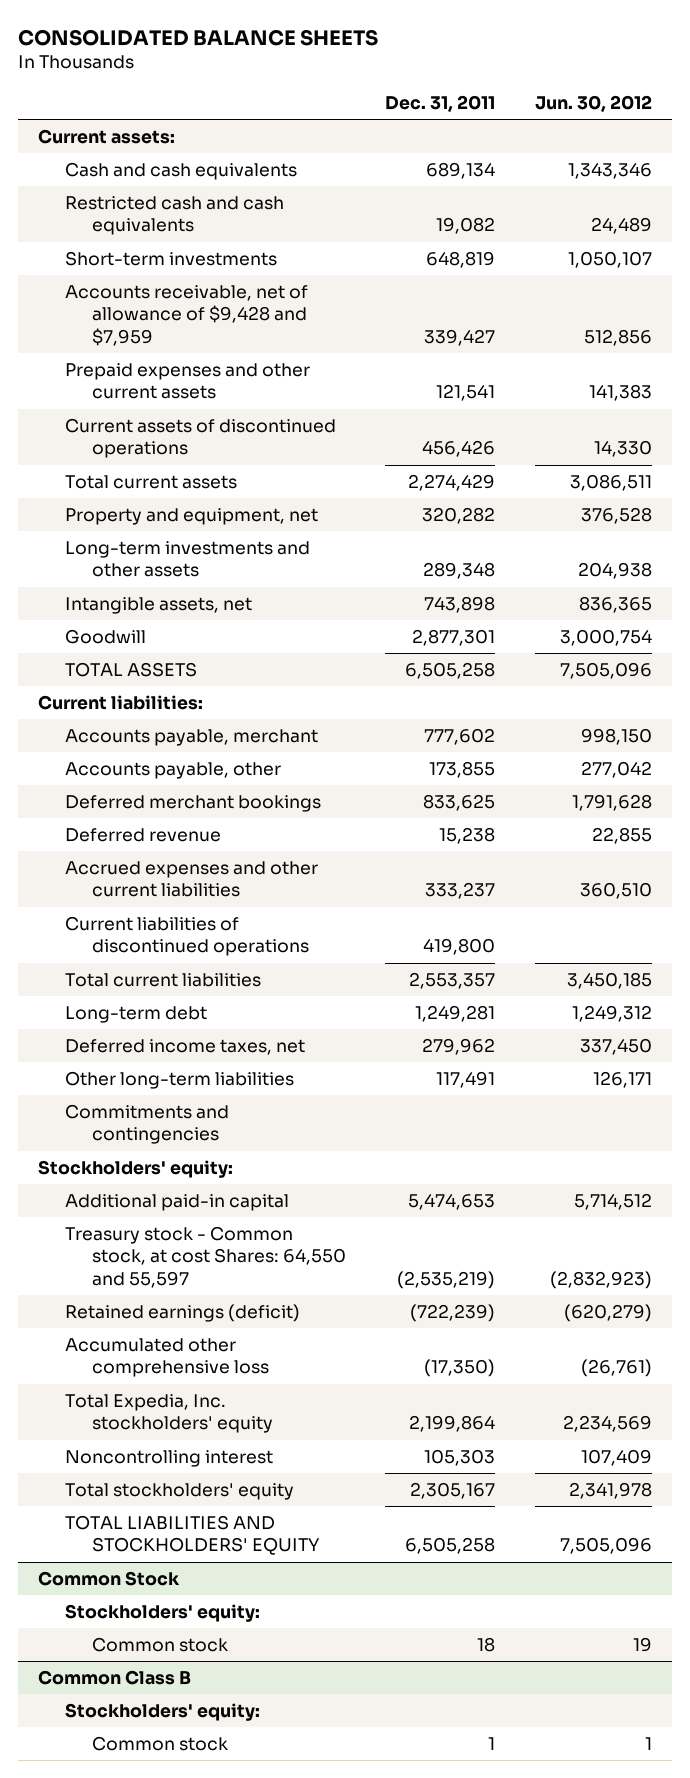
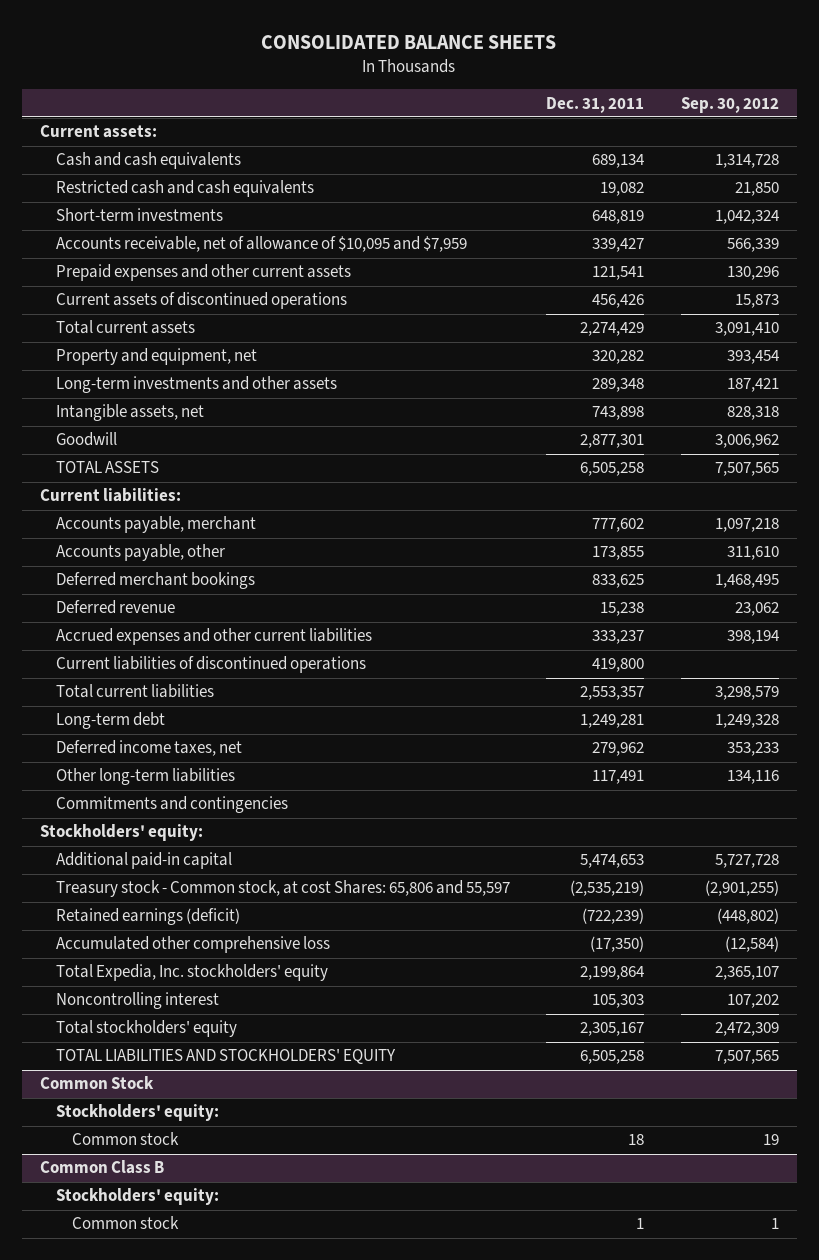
[535,94,653,112] Jun. 30, 2012 -> none
none -> [680,96,779,113] Sep. 30, 2012
[64,285,308,346] Accounts receivable, net of allowance of $9,428 and $7,959 -> [56,236,468,253] Accounts receivable, net of allowance of $10,095 and $7,959
[64,1226,346,1288] Treasury stock - Common stock, at cost Shares: 64,550 and 55,597 -> [56,880,511,898] Treasury stock - Common stock, at cost Shares: 65,806 and 55,597

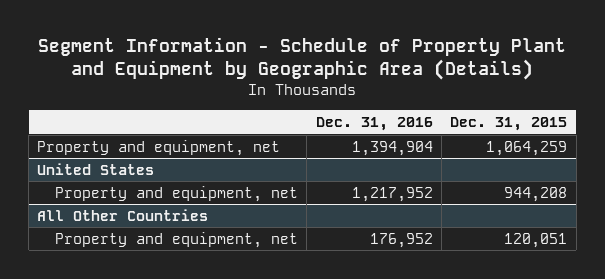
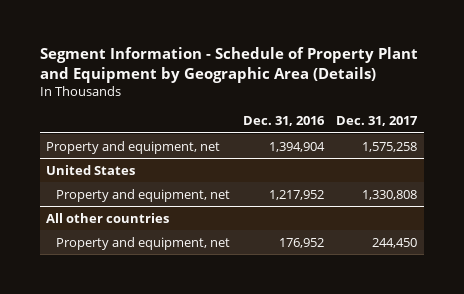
[450,117,568,132] Dec. 31, 2015 -> none
none -> [336,116,419,127] Dec. 31, 2017
[37,208,209,221] All Other Countries -> [46,212,170,223] All other countries

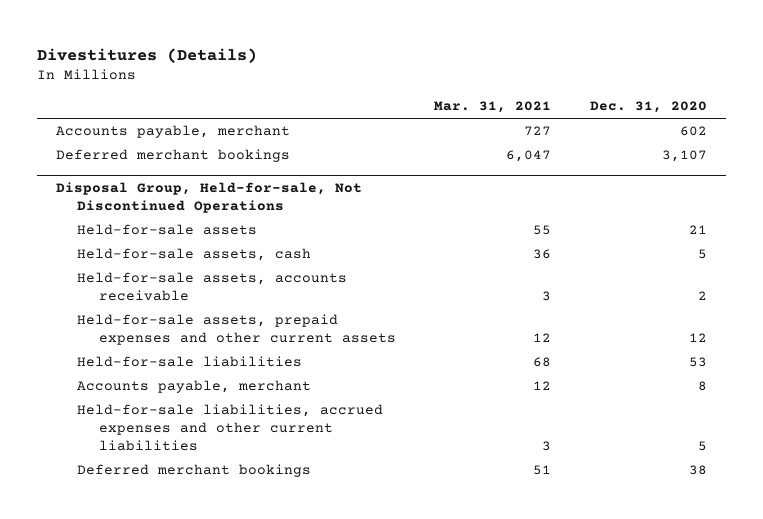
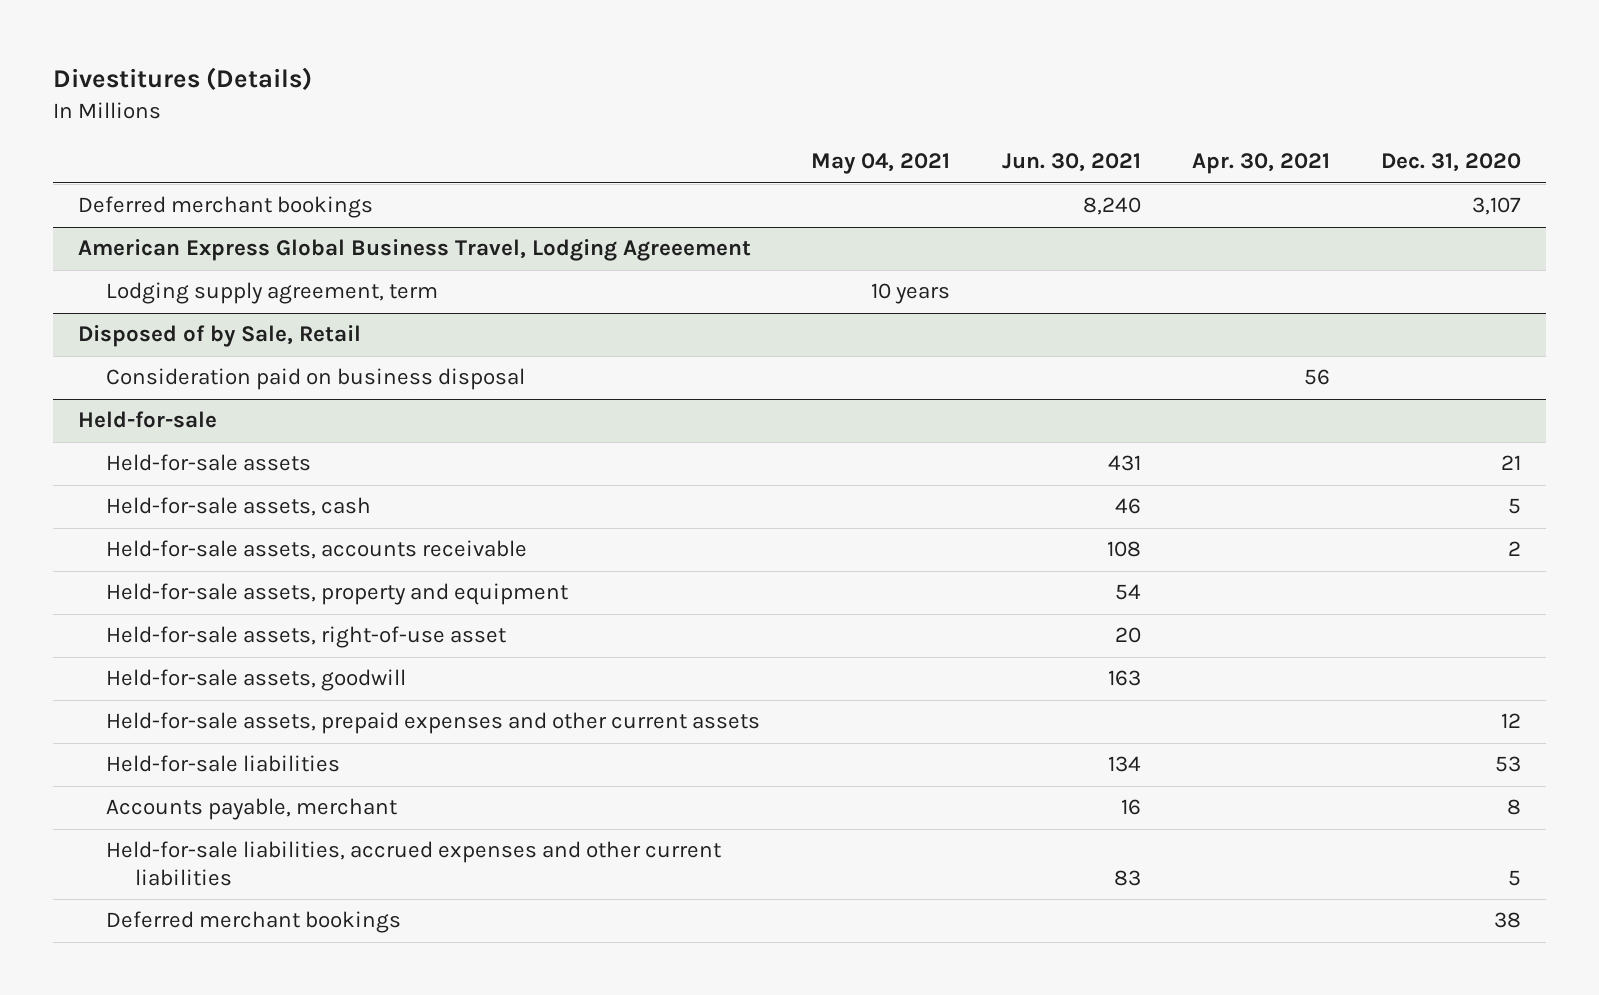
[434,101,552,114] Mar. 31, 2021 -> none
none -> [811,153,951,175] May 04, 2021
none -> [1001,153,1141,173] Jun. 30, 2021
none -> [1191,153,1330,175] Apr. 30, 2021
[56,125,291,139] Accounts payable, merchant -> none
none -> [78,239,752,262] American Express Global Business Travel, Lodging Agreeement
none -> [106,282,439,305] Lodging supply agreement, term
none -> [78,325,362,348] Disposed of by Sale, Retail
none -> [106,368,526,391] Consideration paid on business disposal
[56,182,363,213] Disposal Group, Held-for-sale, Not Discontinued Operations -> [78,411,218,429] Held-for-sale
none -> [106,583,569,606] Held-for-sale assets, property and equipment
none -> [106,626,507,649] Held-for-sale assets, right-of-use asset
none -> [106,669,407,692] Held-for-sale assets, goodwill

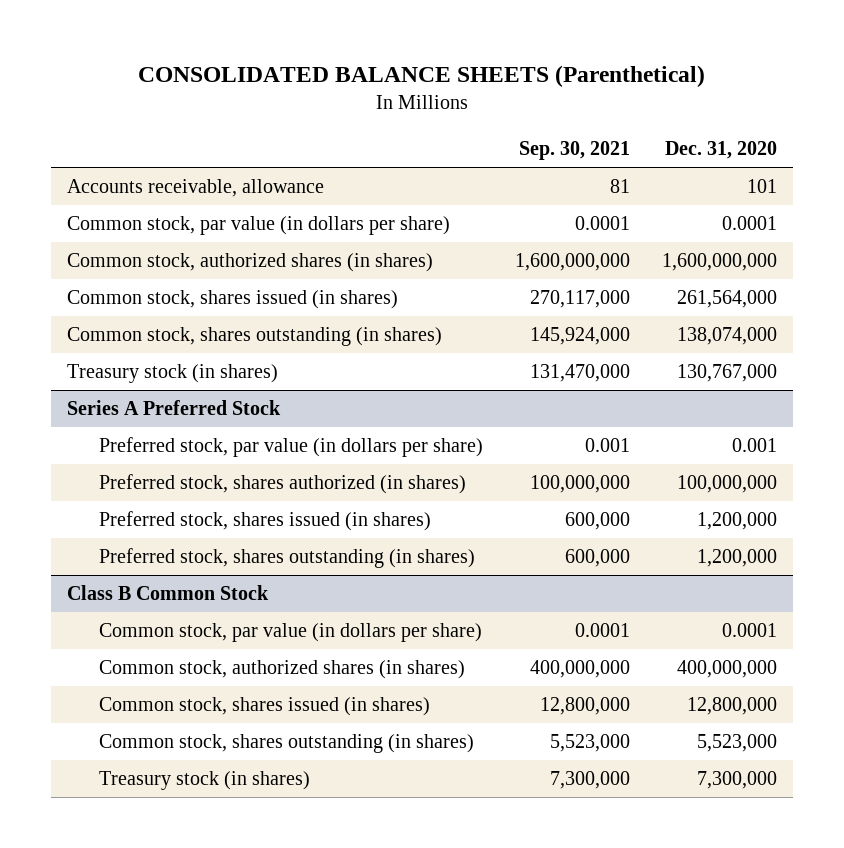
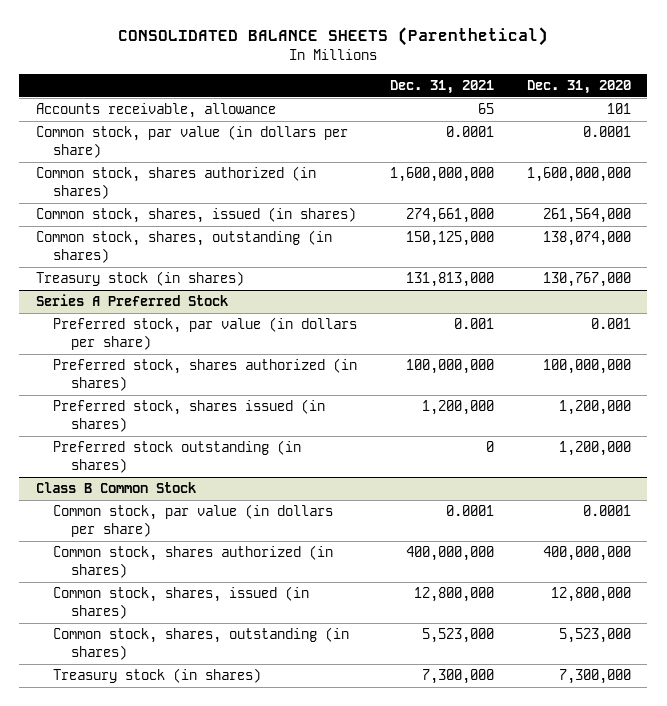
[518,140,630,160] Sep. 30, 2021 -> none
none -> [390,80,495,95] Dec. 31, 2021
[66,253,433,273] Common stock, authorized shares (in shares) -> [35,166,316,200] Common stock, shares authorized (in shares)
[66,290,398,310] Common stock, shares issued (in shares) -> [35,207,356,224] Common stock, shares, issued (in shares)
[66,327,442,347] Common stock, shares outstanding (in shares) -> [35,230,332,264] Common stock, shares, outstanding (in shares)
[98,548,475,569] Preferred stock, shares outstanding (in shares) -> [53,440,302,474] Preferred stock outstanding (in shares)
[98,660,465,680] Common stock, authorized shares (in shares) -> [53,545,334,579] Common stock, shares authorized (in shares)
[98,697,430,717] Common stock, shares issued (in shares) -> [53,586,310,620] Common stock, shares, issued (in shares)
[98,734,474,754] Common stock, shares outstanding (in shares) -> [53,627,350,661] Common stock, shares, outstanding (in shares)

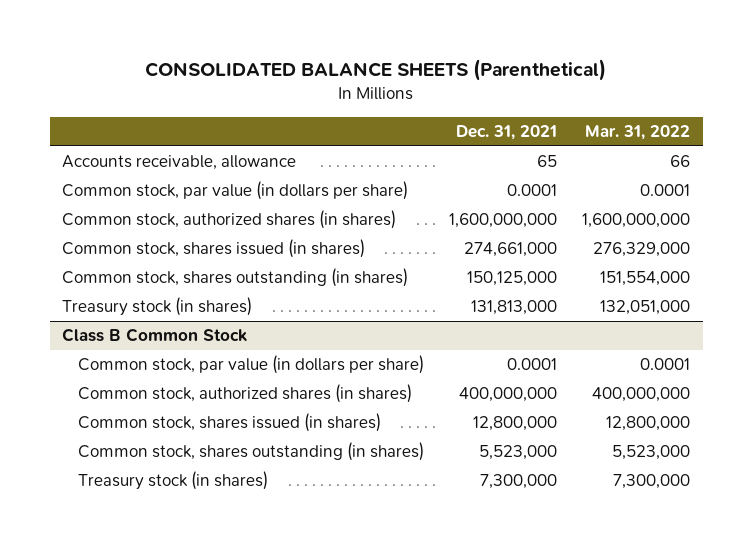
[527,80,632,95] Dec. 31, 2020 -> none
none -> [585,124,691,140] Mar. 31, 2022
[35,166,316,200] Common stock, shares authorized (in shares) -> [62,210,397,230] Common stock, authorized shares (in shares)
[35,207,356,224] Common stock, shares, issued (in shares) -> [62,239,366,259] Common stock, shares issued (in shares)
[35,230,332,264] Common stock, shares, outstanding (in shares) -> [62,268,409,288] Common stock, shares outstanding (in shares)
[35,294,228,307] Series A Preferred Stock -> none
[53,317,358,351] Preferred stock, par value (in dollars per share) -> none
[53,358,358,392] Preferred stock, shares authorized (in shares) -> none
[53,399,326,433] Preferred stock, shares issued (in shares) -> none
[53,440,302,474] Preferred stock outstanding (in shares) -> none
[53,545,334,579] Common stock, shares authorized (in shares) -> [77,384,412,404] Common stock, authorized shares (in shares)
[53,586,310,620] Common stock, shares, issued (in shares) -> [77,413,381,433] Common stock, shares issued (in shares)
[53,627,350,661] Common stock, shares, outstanding (in shares) -> [77,442,424,462] Common stock, shares outstanding (in shares)

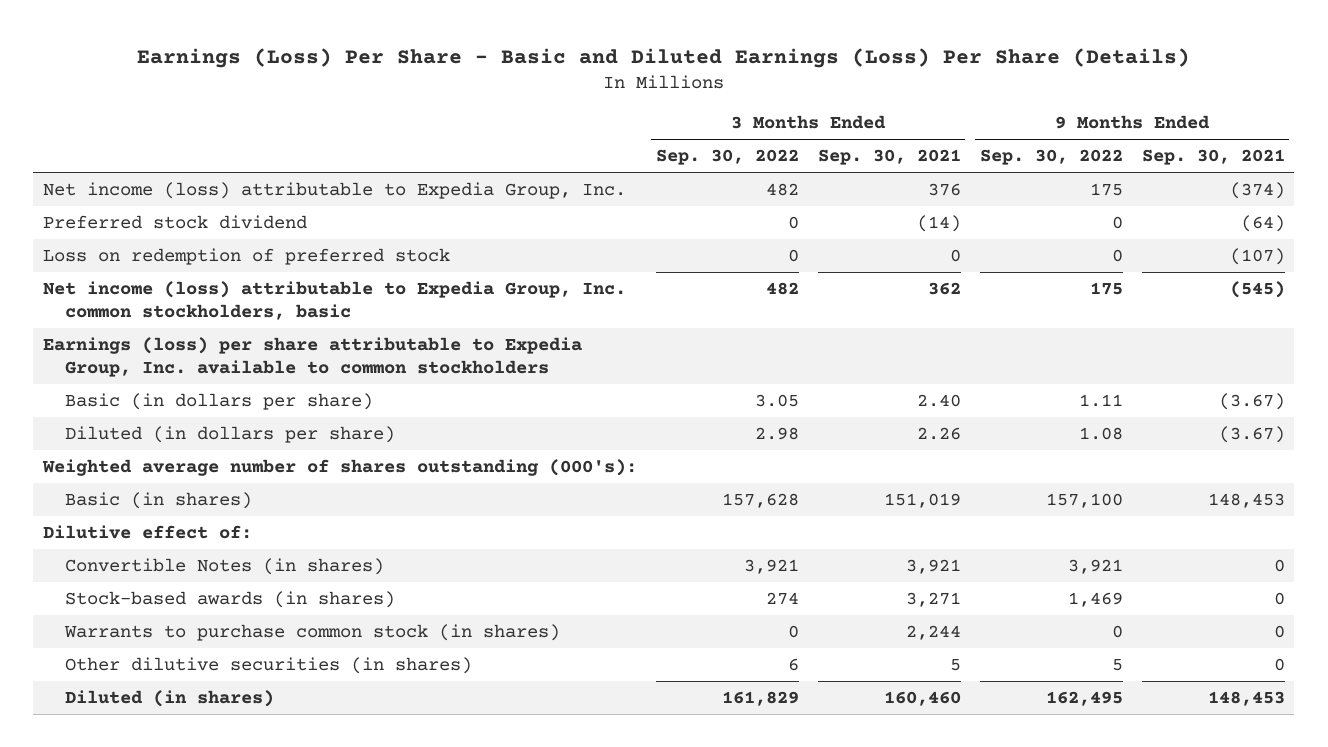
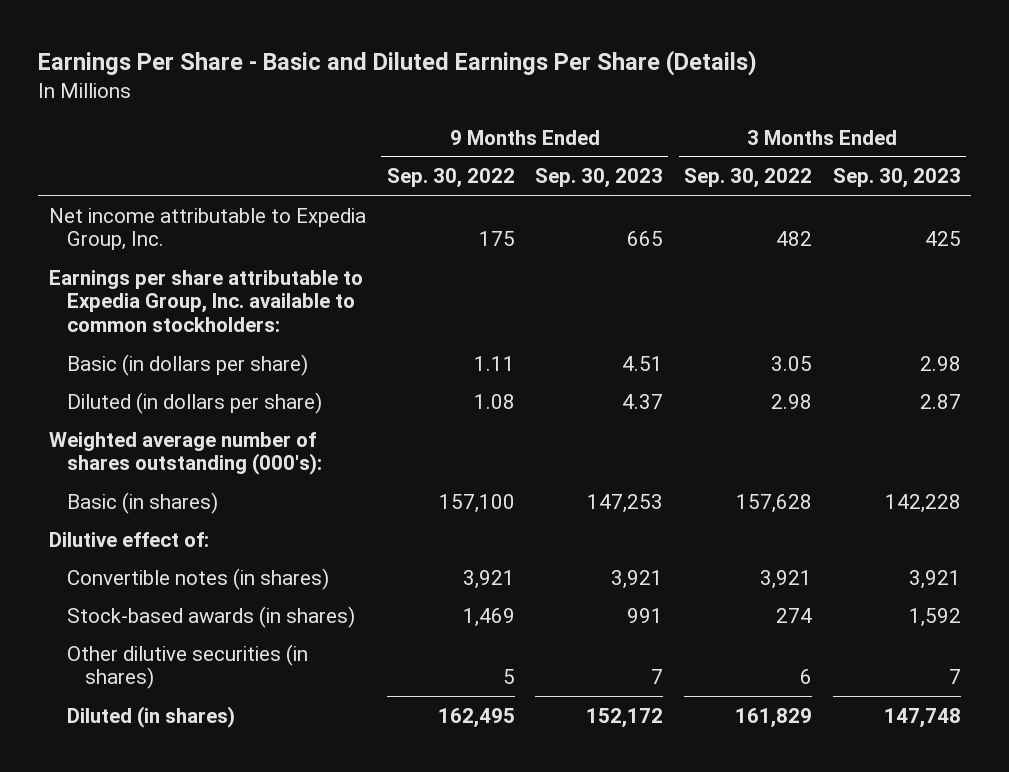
[136,47,1190,68] Earnings (Loss) Per Share - Basic and Diluted Earnings (Loss) Per Share (Details) -> [38,50,758,77] Earnings Per Share - Basic and Diluted Earnings Per Share (Details)
[817,149,961,166] Sep. 30, 2021 -> none
[1141,149,1285,166] Sep. 30, 2021 -> none
none -> [535,168,664,189] Sep. 30, 2023
none -> [832,168,961,189] Sep. 30, 2023
[42,214,307,229] Preferred stock dividend -> none
[42,247,450,265] Loss on redemption of preferred stock -> none
[42,280,626,320] Net income (loss) attributable to Expedia Group, Inc. common stockholders, basic -> none
[42,181,626,199] Net income (loss) attributable to Expedia Group, Inc. -> [48,207,366,251] Net income attributable to Expedia Group, Inc.
[42,336,582,377] Earnings (loss) per share attributable to Expedia Group, Inc. available to common stockholders -> [48,269,363,332] Earnings per share attributable to Expedia Group, Inc. available to common stockholders:
[64,557,384,575] Convertible Notes (in shares) -> [66,567,329,590] Convertible notes (in shares)
[63,623,560,641] Warrants to purchase common stock (in shares) -> none

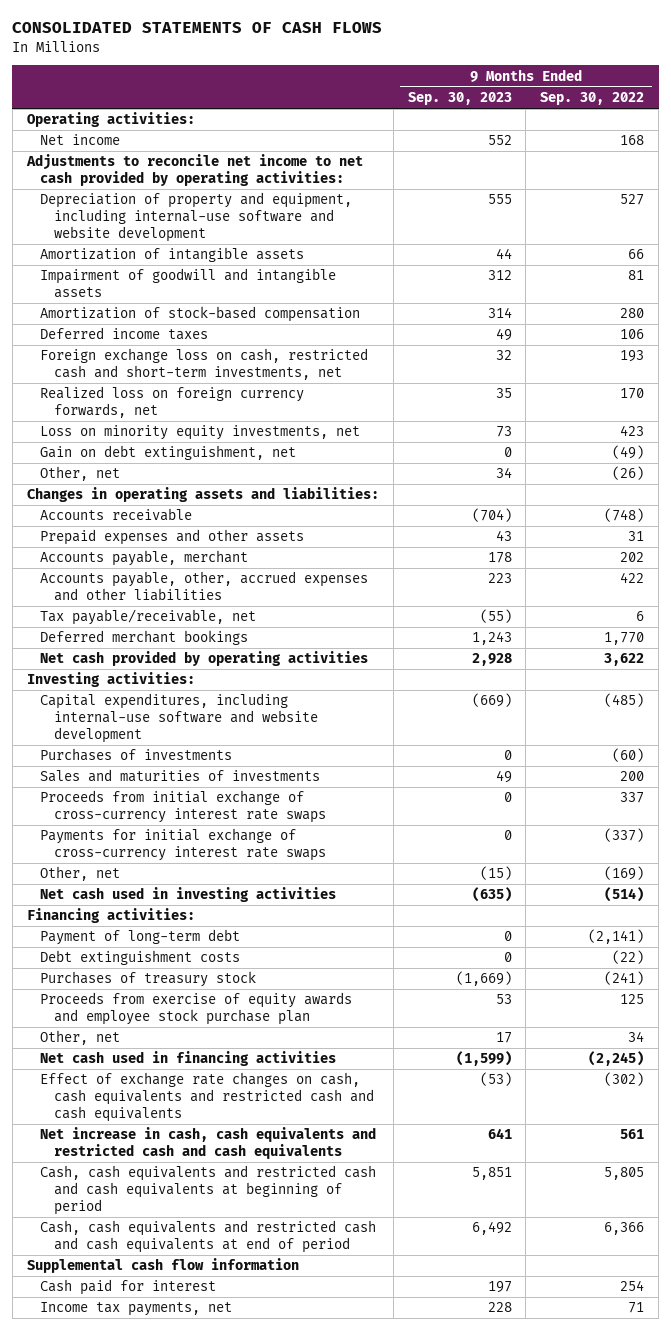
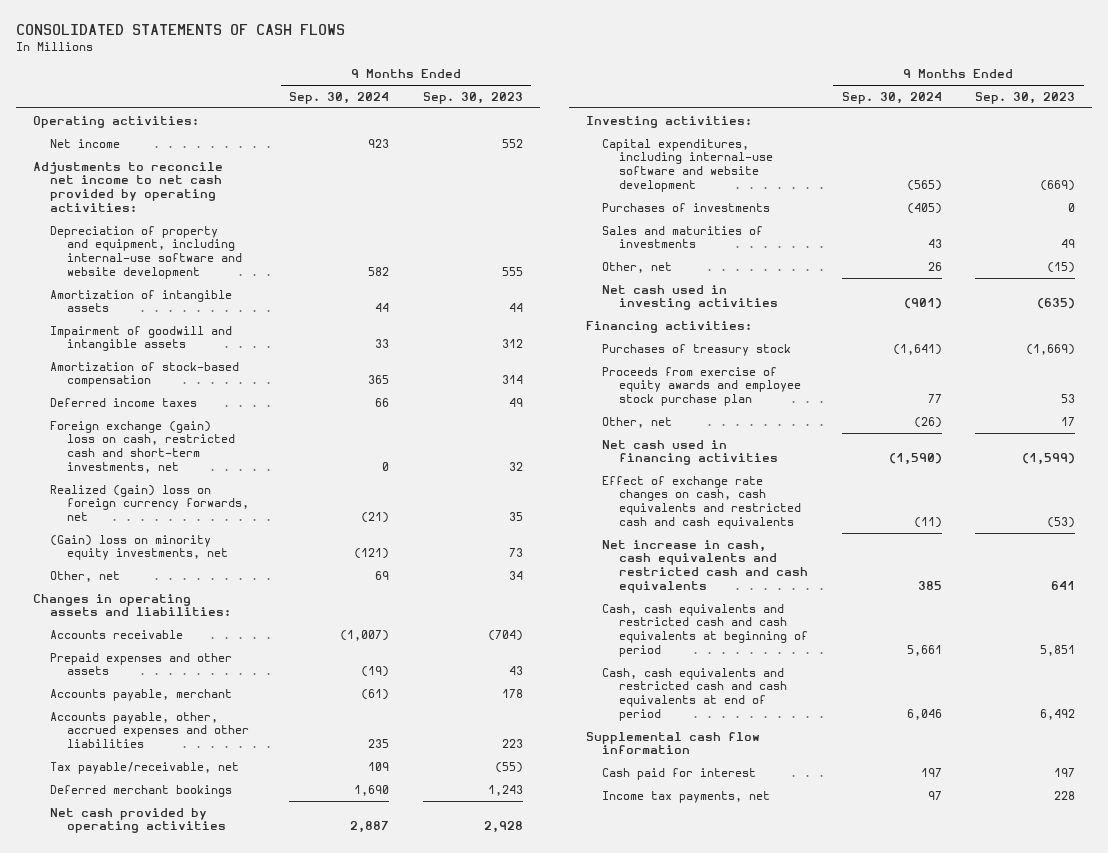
[540,92,645,106] Sep. 30, 2022 -> none
none -> [289,91,390,104] Sep. 30, 2024
[40,445,297,461] Gain on debt extinguishment, net -> none
[40,348,369,381] Foreign exchange loss on cash, restricted cash and short-term investments, net -> [49,420,235,473] Foreign exchange (gain) loss on cash, restricted cash and short-term investments, net
[40,386,305,419] Realized loss on foreign currency forwards, net -> [49,484,249,522] Realized (gain) loss on foreign currency forwards, net
[40,425,361,441] Loss on minority equity investments, net -> [49,534,228,561] (Gain) loss on minority equity investments, net
[40,790,326,824] Proceeds from initial exchange of cross-currency interest rate swaps -> none
[40,828,326,862] Payments for initial exchange of cross-currency interest rate swaps -> none
[40,929,241,946] Payment of long-term debt -> none
[40,950,241,966] Debt extinguishment costs -> none

